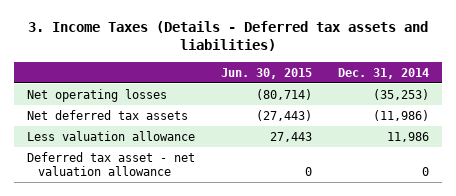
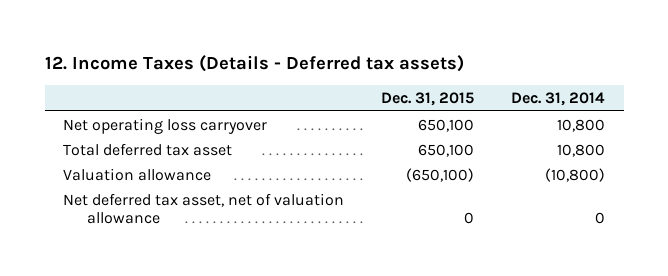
[28,21,429,52] 3. Income Taxes (Details - Deferred tax assets and liabilities) -> [44,55,464,73] 12. Income Taxes (Details - Deferred tax assets)
[221,67,313,79] Jun. 30, 2015 -> none
none -> [381,91,475,106] Dec. 31, 2015
[27,88,168,102] Net operating losses -> [63,117,268,134] Net operating loss carryover
[373,88,430,100] (35,253) -> [557,118,606,132] 10,800
[27,109,189,120] Net deferred tax assets -> [63,142,233,156] Total deferred tax asset
[373,109,430,121] (11,986) -> [557,143,606,157] 10,800
[27,130,196,141] Less valuation allowance -> [63,167,212,181] Valuation allowance
[387,131,430,142] 11,986 -> [545,167,606,182] (10,800)
[27,151,196,176] Deferred tax asset - net valuation allowance -> [63,192,345,225] Net deferred tax asset, net of valuation allowance

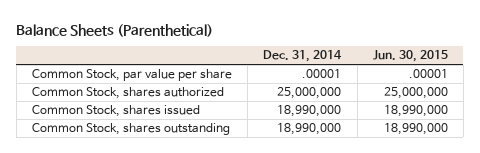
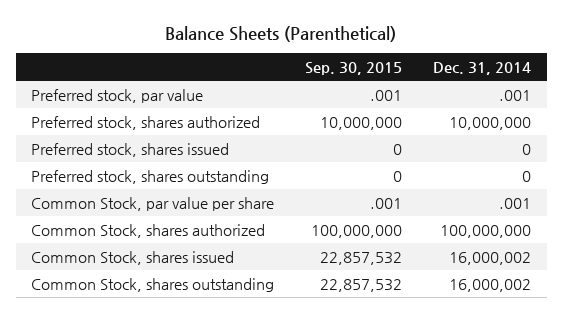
[372,50,448,63] Jun. 30, 2015 -> none
none -> [305,62,403,76] Sep. 30, 2015
none -> [31,88,204,103] Preferred stock, par value
none -> [31,115,261,130] Preferred stock, shares authorized
none -> [31,142,230,157] Preferred stock, shares issued
none -> [31,169,270,184] Preferred stock, shares outstanding
[302,69,342,79] .00001 -> [499,197,532,209] .001
[277,87,342,100] 25,000,000 -> [440,224,532,238] 100,000,000
[277,105,342,118] 18,990,000 -> [449,251,532,265] 16,000,002
[277,123,342,136] 18,990,000 -> [449,278,532,292] 16,000,002

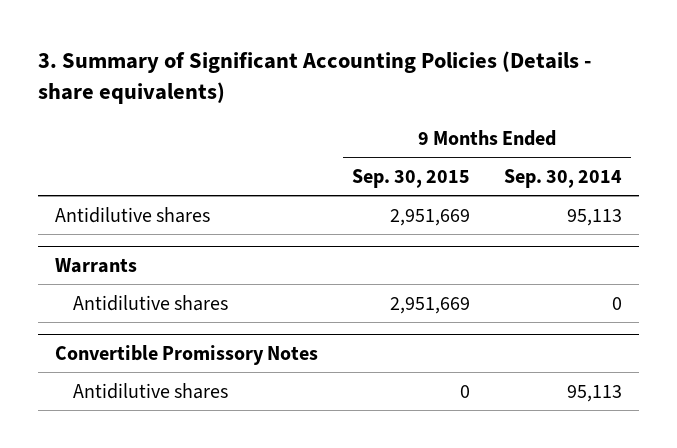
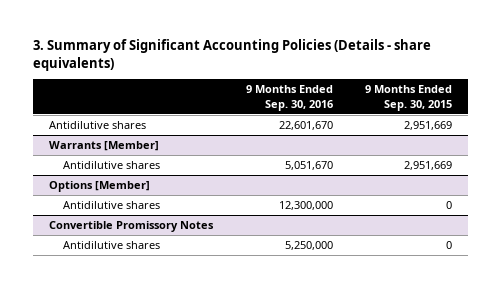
[504,168,623,188] Sep. 30, 2014 -> none
none -> [245,85,333,111] 9 Months Ended Sep. 30, 2016
[54,257,137,273] Warrants -> [49,141,160,152] Warrants [Member]
none -> [49,181,151,193] Options [Member]
none -> [62,201,160,210] Antidilutive shares

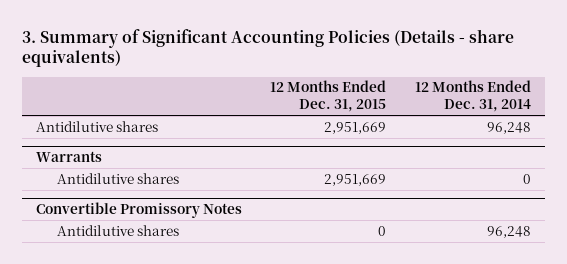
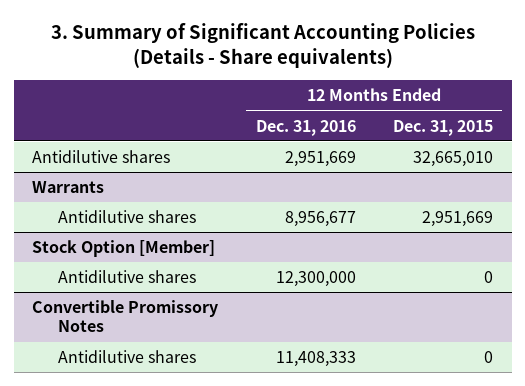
[21,28,514,68] 3. Summary of Significant Accounting Policies (Details - share equivalents) -> [50,22,475,68] 3. Summary of Significant Accounting Policies (Details - Share equivalents)
[414,80,531,113] 12 Months Ended Dec. 31, 2014 -> none
none -> [255,119,356,136] Dec. 31, 2016
[324,121,387,134] 2,951,669 -> [413,151,494,168] 32,665,010
none -> [32,240,216,258] Stock Option [Member]
none -> [58,270,197,284] Antidilutive shares

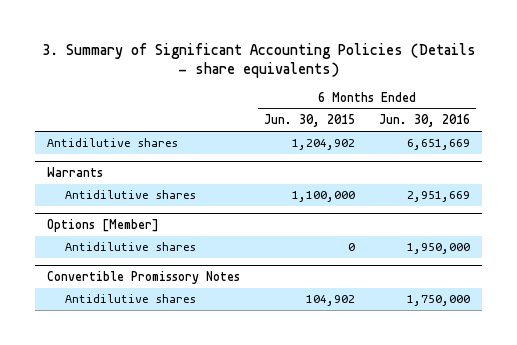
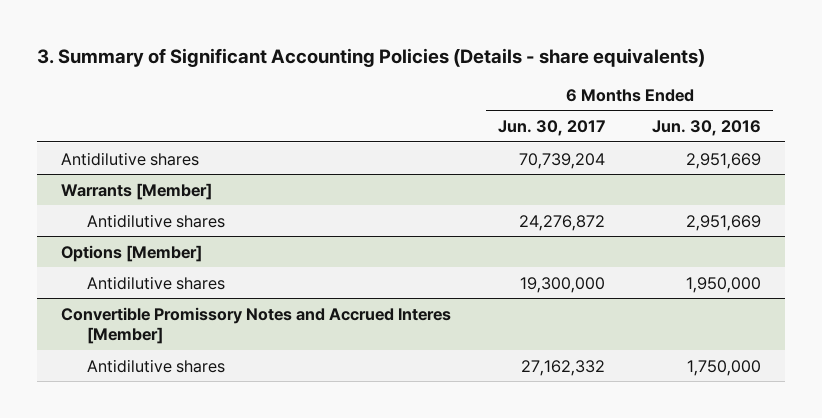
[264,114,356,128] Jun. 30, 2015 -> none
none -> [498,120,606,137] Jun. 30, 2017
[47,138,179,148] Antidilutive shares -> none
[47,167,104,178] Warrants -> none
none -> [60,182,212,200] Warrants [Member]
none -> [86,213,225,228] Antidilutive shares
[47,271,241,285] Convertible Promissory Notes -> none
none -> [60,306,451,344] Convertible Promissory Notes and Accrued Interes [Member]

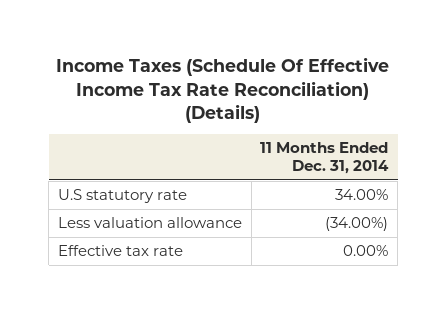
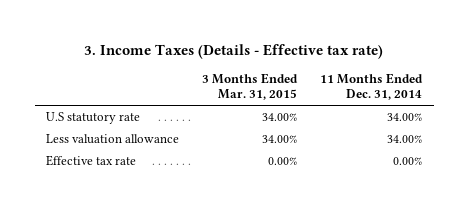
[56,57,390,124] Income Taxes (Schedule Of Effective Income Tax Rate Reconciliation) (Details) -> [84,43,384,59] 3. Income Taxes (Details - Effective tax rate)
none -> [202,73,299,101] 3 Months Ended Mar. 31, 2015
[325,217,389,232] (34.00%) -> [387,135,423,144] 34.00%

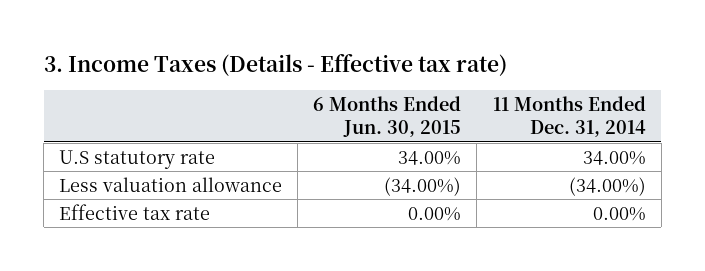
[202,73,299,101] 3 Months Ended Mar. 31, 2015 -> none
none -> [313,95,462,138] 6 Months Ended Jun. 30, 2015
[387,135,423,144] 34.00% -> [568,176,646,196] (34.00%)

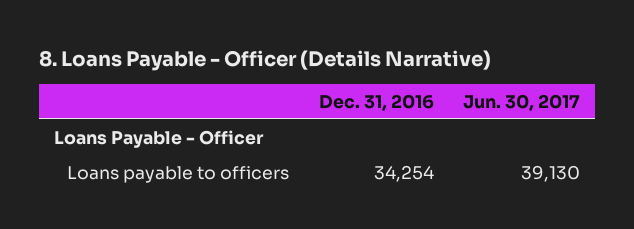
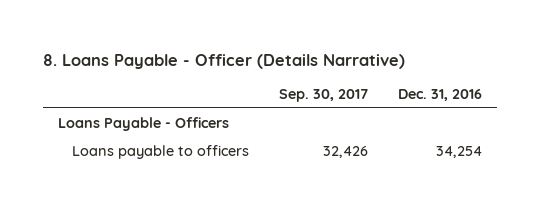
[463,93,581,111] Jun. 30, 2017 -> none
none -> [278,89,368,103] Sep. 30, 2017
[53,129,264,148] Loans Payable - Officer -> [58,117,230,132] Loans Payable - Officers

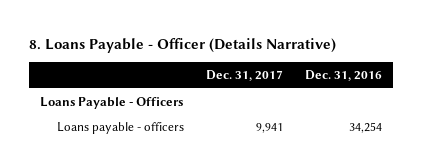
[278,89,368,103] Sep. 30, 2017 -> none
none -> [205,70,283,82] Dec. 31, 2017
[71,145,249,160] Loans payable to officers -> [57,121,185,134] Loans payable - officers

